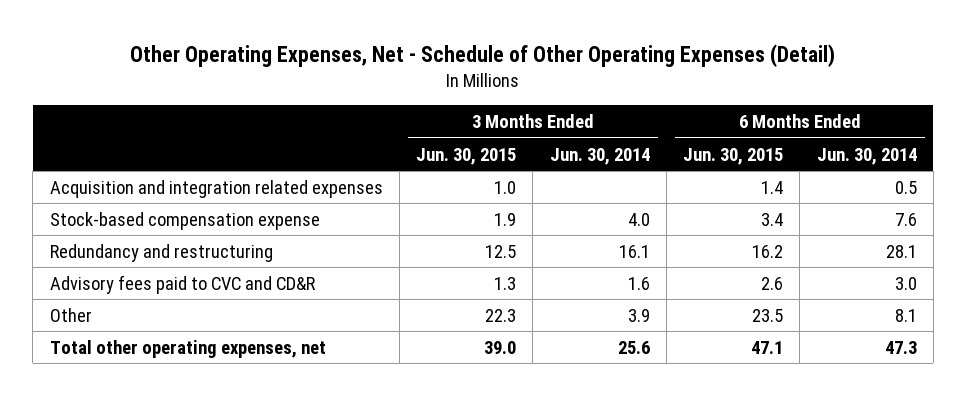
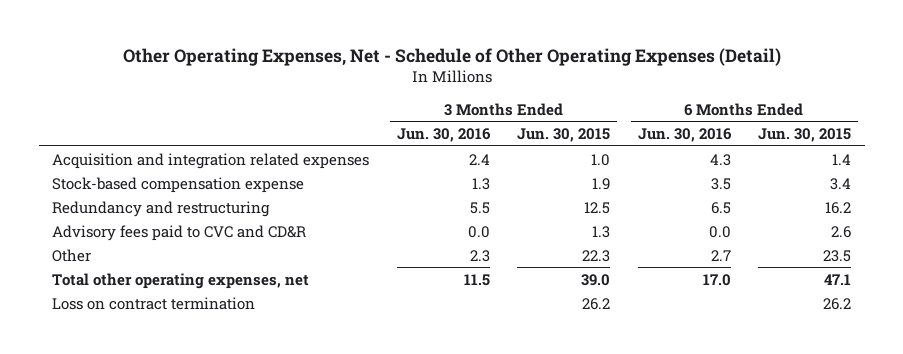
[549,147,650,165] Jun. 30, 2014 -> none
[816,147,917,165] Jun. 30, 2014 -> none
none -> [396,128,491,143] Jun. 30, 2016
none -> [637,128,732,143] Jun. 30, 2016
none -> [52,296,256,310] Loss on contract termination

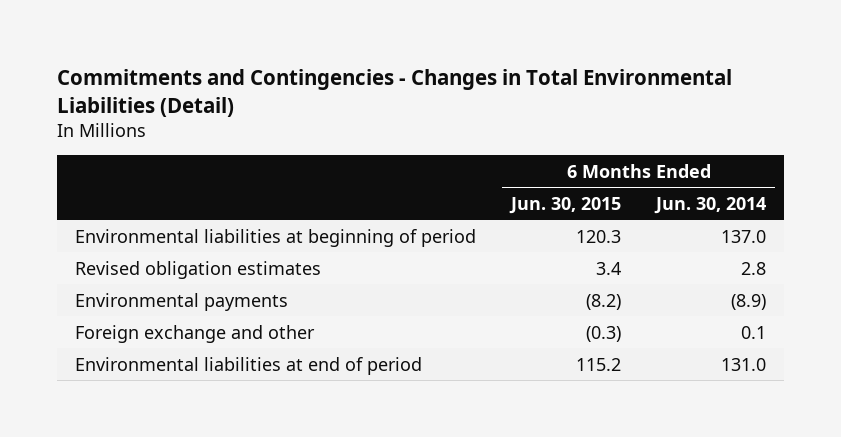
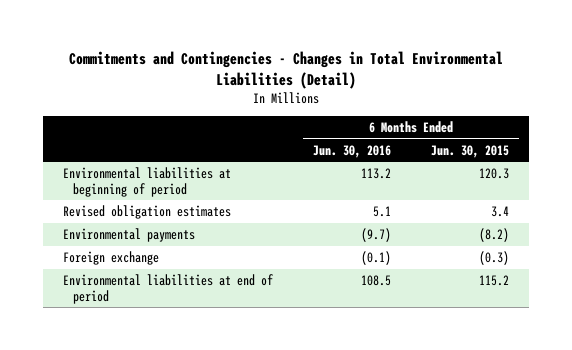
[654,196,767,214] Jun. 30, 2014 -> none
none -> [313,144,392,158] Jun. 30, 2016
[74,324,315,343] Foreign exchange and other -> [63,250,160,265] Foreign exchange

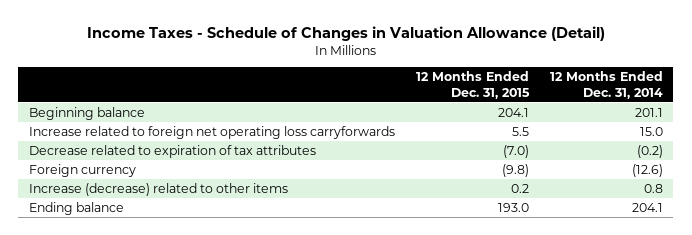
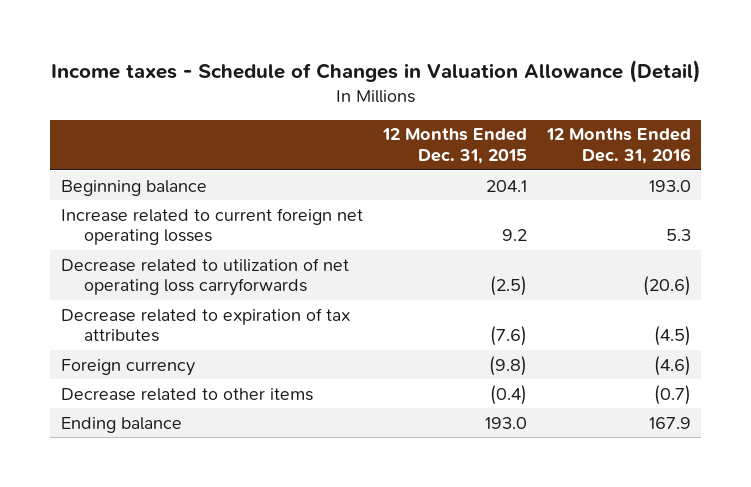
[86,25,605,41] Income Taxes - Schedule of Changes in Valuation Allowance (Detail) -> [50,60,701,84] Income taxes - Schedule of Changes in Valuation Allowance (Detail)
[549,71,663,99] 12 Months Ended Dec. 31, 2014 -> none
none -> [545,128,691,165] 12 Months Ended Dec. 31, 2016
none -> [60,207,363,246] Increase related to current foreign net operating losses
[28,125,395,139] Increase related to foreign net operating loss carryforwards -> [60,257,349,297] Decrease related to utilization of net operating loss carryforwards
[511,126,529,136] 5.5 -> [489,276,527,297] (2.5)
[502,144,529,158] (7.0) -> [489,326,527,347] (7.6)
[28,182,288,196] Increase (decrease) related to other items -> [60,387,313,401] Decrease related to other items
[510,183,529,193] 0.2 -> [489,384,527,405] (0.4)

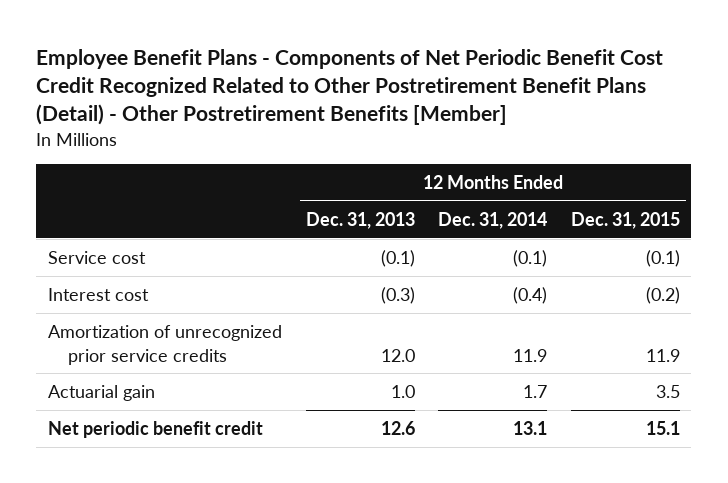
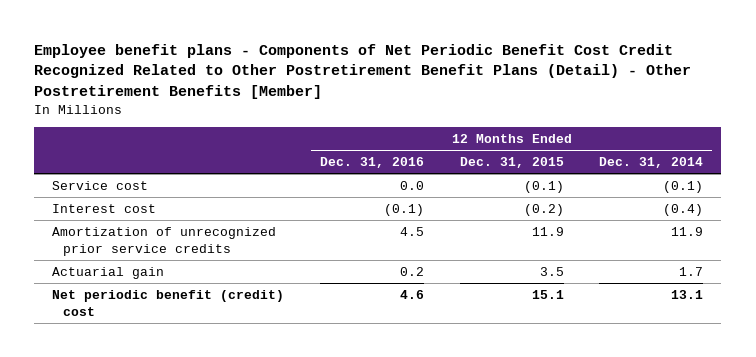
[36,48,664,126] Employee Benefit Plans - Components of Net Periodic Benefit Cost Credit Recognized Related to Other Postretirement Benefit Plans (Detail) - Other Postretirement Benefits [Member] -> [34,43,692,99] Employee benefit plans - Components of Net Periodic Benefit Cost Credit Recognized Related to Other Postretirement Benefit Plans (Detail) - Other Postretirement Benefits [Member]
[305,211,415,229] Dec. 31, 2013 -> none
none -> [319,156,424,168] Dec. 31, 2016
[48,420,264,438] Net periodic benefit credit -> [52,289,285,316] Net periodic benefit (credit) cost

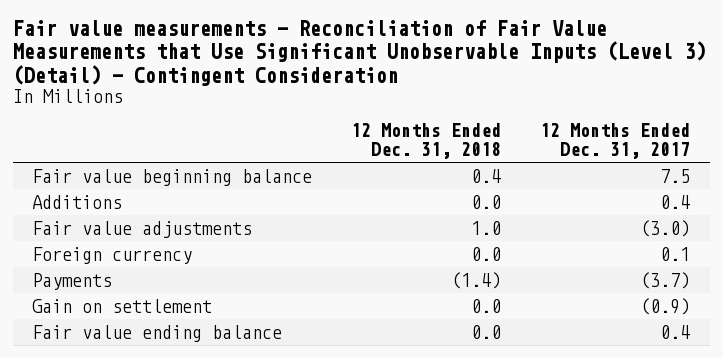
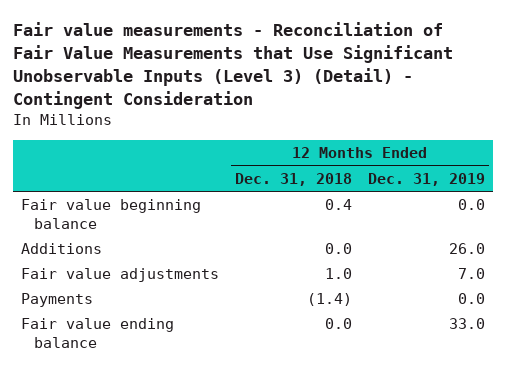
[540,123,691,160] 12 Months Ended Dec. 31, 2017 -> none
none -> [367,172,485,186] Dec. 31, 2019
[32,246,193,264] Foreign currency -> none
[32,298,213,313] Gain on settlement -> none

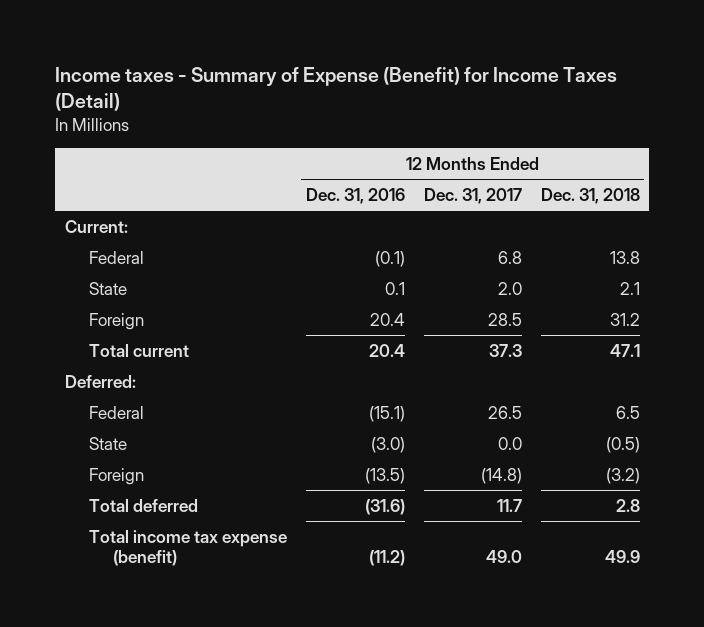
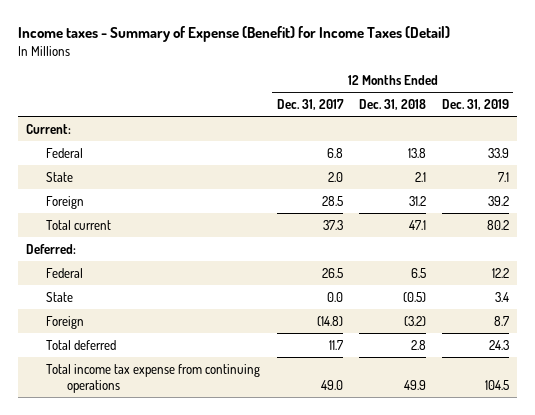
[305,188,405,205] Dec. 31, 2016 -> none
none -> [442,98,510,110] Dec. 31, 2019
[88,529,287,567] Total income tax expense (benefit) -> [46,363,261,394] Total income tax expense from continuing operations

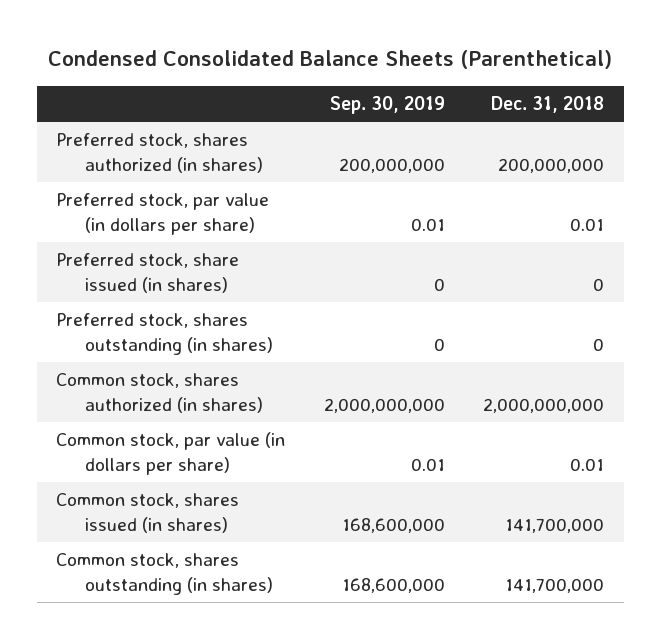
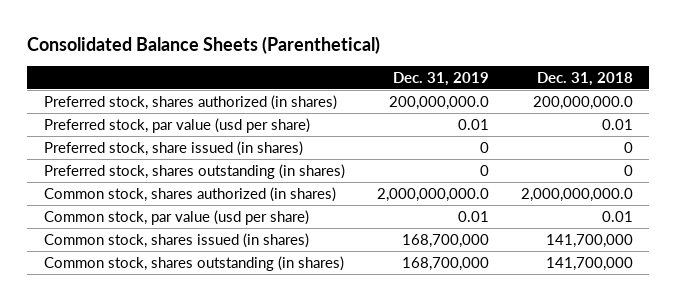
[48,50,613,70] Condensed Consolidated Balance Sheets (Parenthetical) -> [27,35,381,54] Consolidated Balance Sheets (Parenthetical)
[329,95,445,114] Sep. 30, 2019 -> none
none -> [392,71,489,86] Dec. 31, 2019
[498,157,605,173] 200,000,000 -> [533,95,634,110] 200,000,000.0
[55,193,269,235] Preferred stock, par value (in dollars per share) -> [43,117,310,133] Preferred stock, par value (usd per share)
[483,397,605,413] 2,000,000,000 -> [521,187,634,202] 2,000,000,000.0
[55,432,285,475] Common stock, par value (in dollars per share) -> [43,209,309,225] Common stock, par value (usd per share)

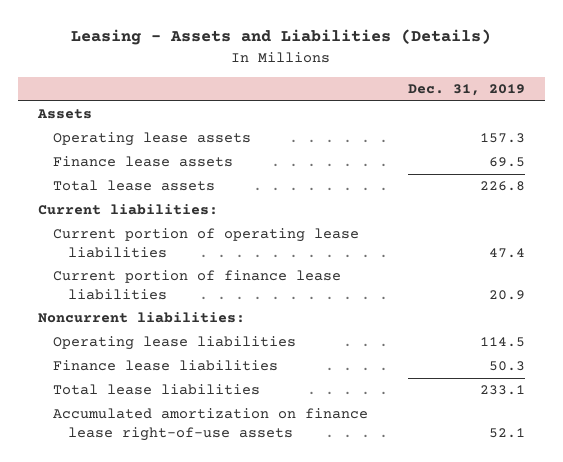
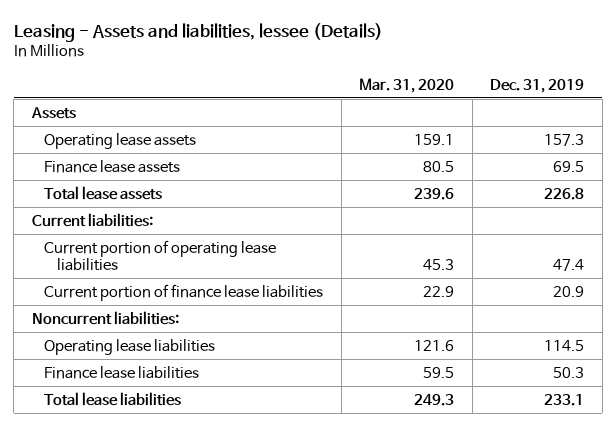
[71,29,492,46] Leasing - Assets and Liabilities (Details) -> [13,22,383,42] Leasing - Assets and liabilities, lessee (Details)
none -> [359,77,455,93] Mar. 31, 2020
[53,408,369,441] Accumulated amortization on finance lease right-of-use assets -> none

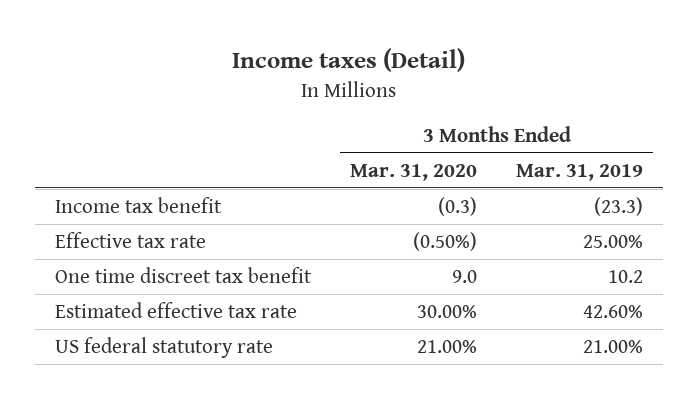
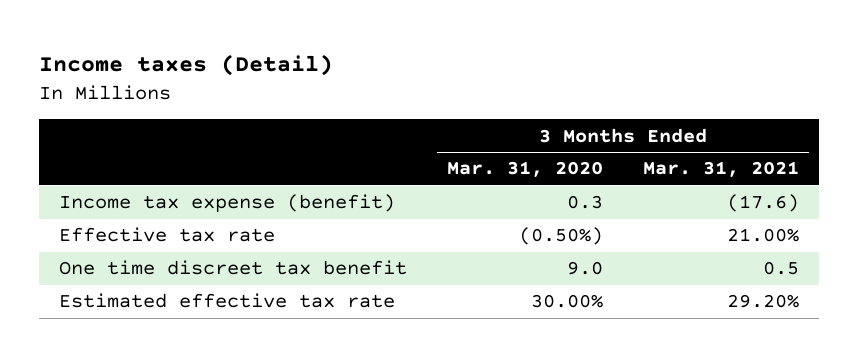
[516,164,644,182] Mar. 31, 2019 -> none
none -> [643,161,800,178] Mar. 31, 2021
[54,197,222,214] Income tax benefit -> [59,194,396,213] Income tax expense (benefit)
[438,197,478,217] (0.3) -> [567,195,604,210] 0.3
[54,337,273,359] US federal statutory rate -> none

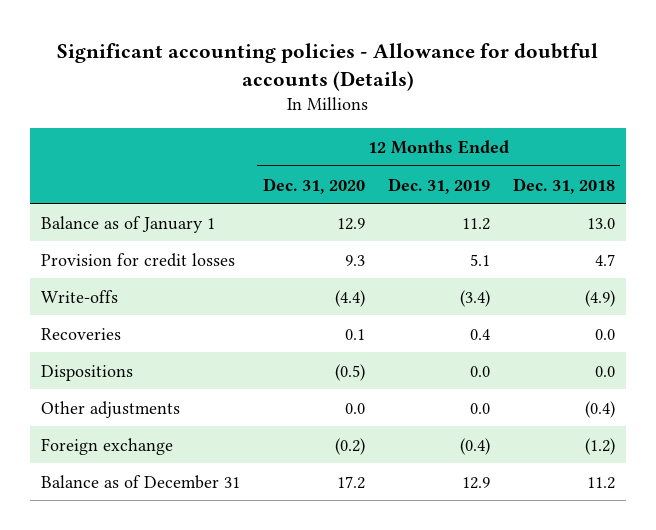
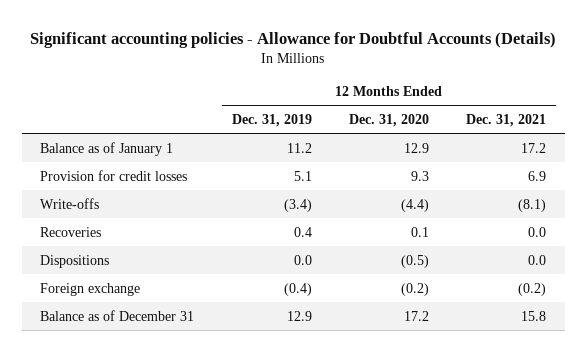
[56,42,598,92] Significant accounting policies - Allowance for doubtful accounts (Details) -> [30,31,557,48] Significant accounting policies - Allowance for Doubtful Accounts (Details)
[512,177,615,194] Dec. 31, 2018 -> none
none -> [466,113,547,127] Dec. 31, 2021
[41,400,181,418] Other adjustments -> none

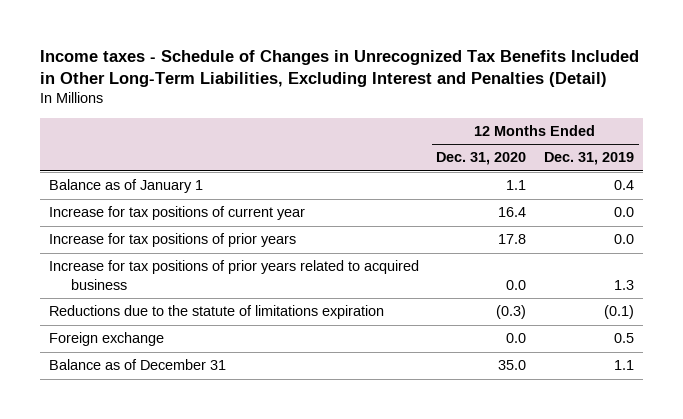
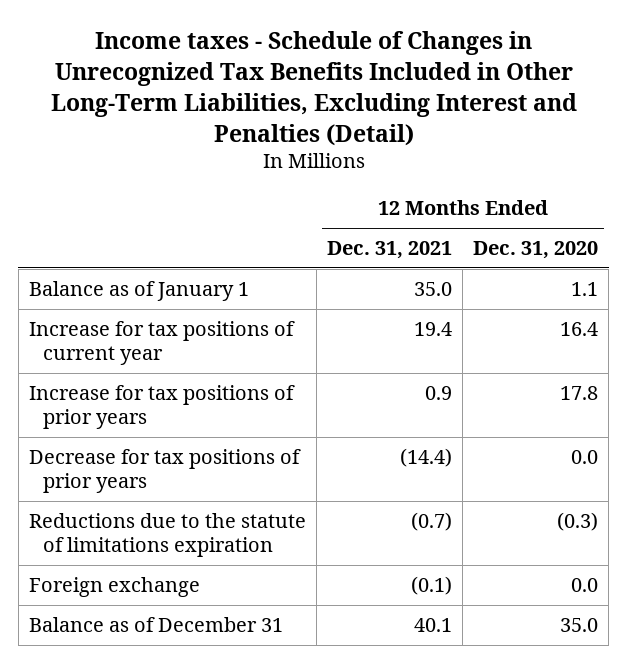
[544,152,635,166] Dec. 31, 2019 -> none
none -> [327,241,453,260] Dec. 31, 2021
[48,260,419,290] Increase for tax positions of prior years related to acquired business -> [29,449,302,494] Decrease for tax positions of prior years

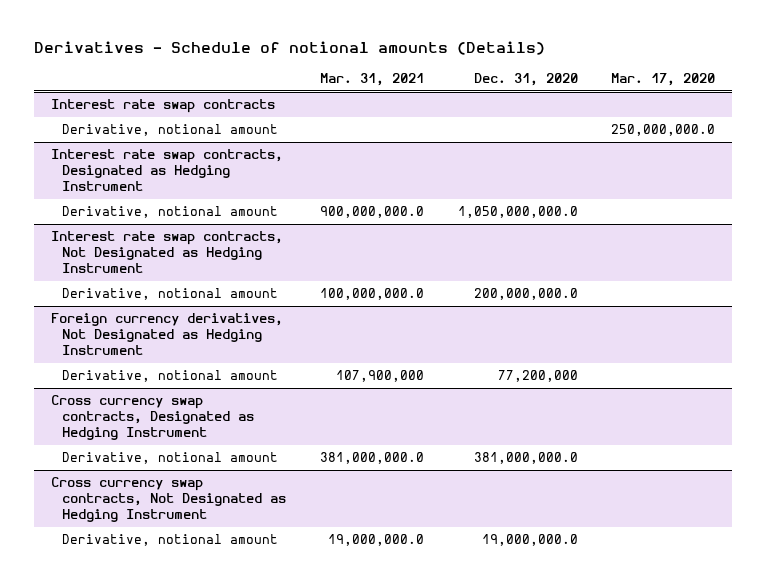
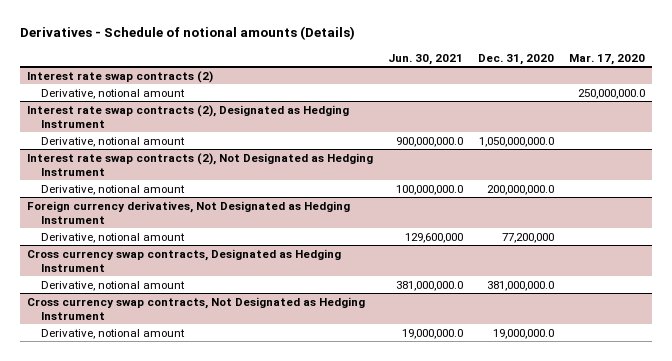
[319,72,424,86] Mar. 31, 2021 -> none
none -> [387,53,463,65] Jun. 30, 2021
[50,99,275,114] Interest rate swap contracts -> [26,70,213,83] Interest rate swap contracts (2)
[50,149,283,191] Interest rate swap contracts, Designated as Hedging Instrument -> [26,104,349,128] Interest rate swap contracts (2), Designated as Hedging Instrument
[50,231,283,273] Interest rate swap contracts, Not Designated as Hedging Instrument -> [26,152,373,176] Interest rate swap contracts (2), Not Designated as Hedging Instrument

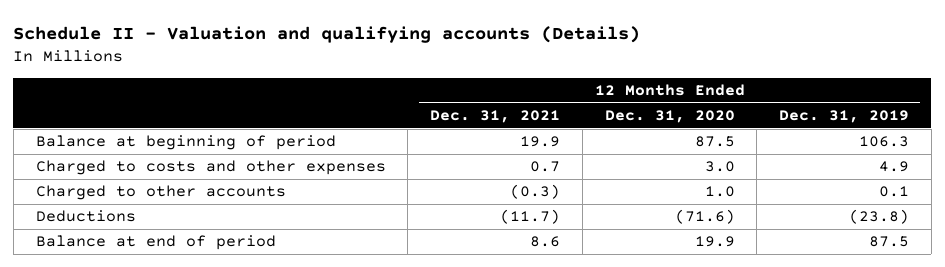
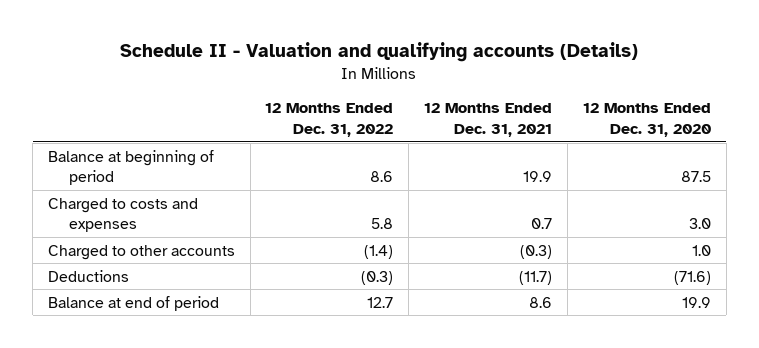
[779,110,910,124] Dec. 31, 2019 -> none
none -> [265,103,394,138] 12 Months Ended Dec. 31, 2022
[35,160,386,176] Charged to costs and other expenses -> [47,197,198,233] Charged to costs and expenses

